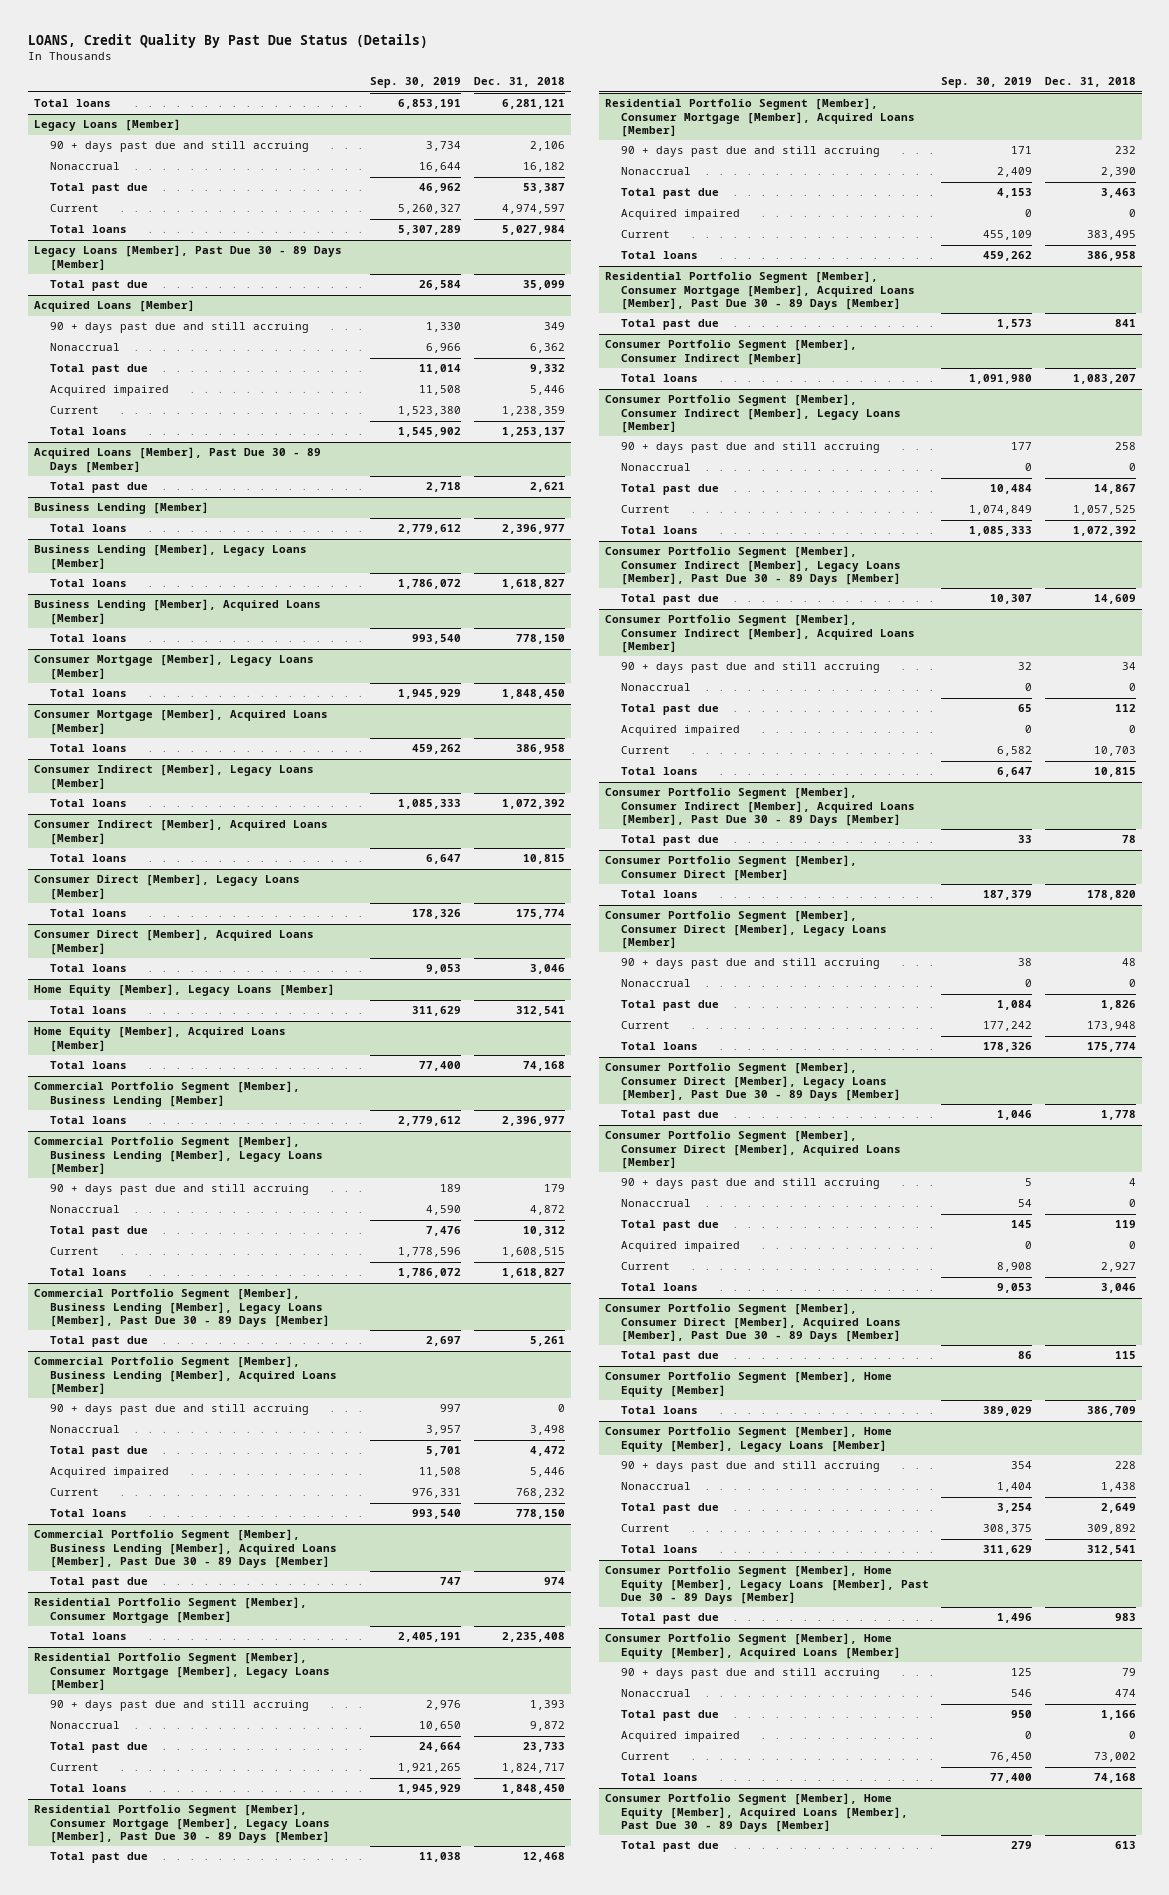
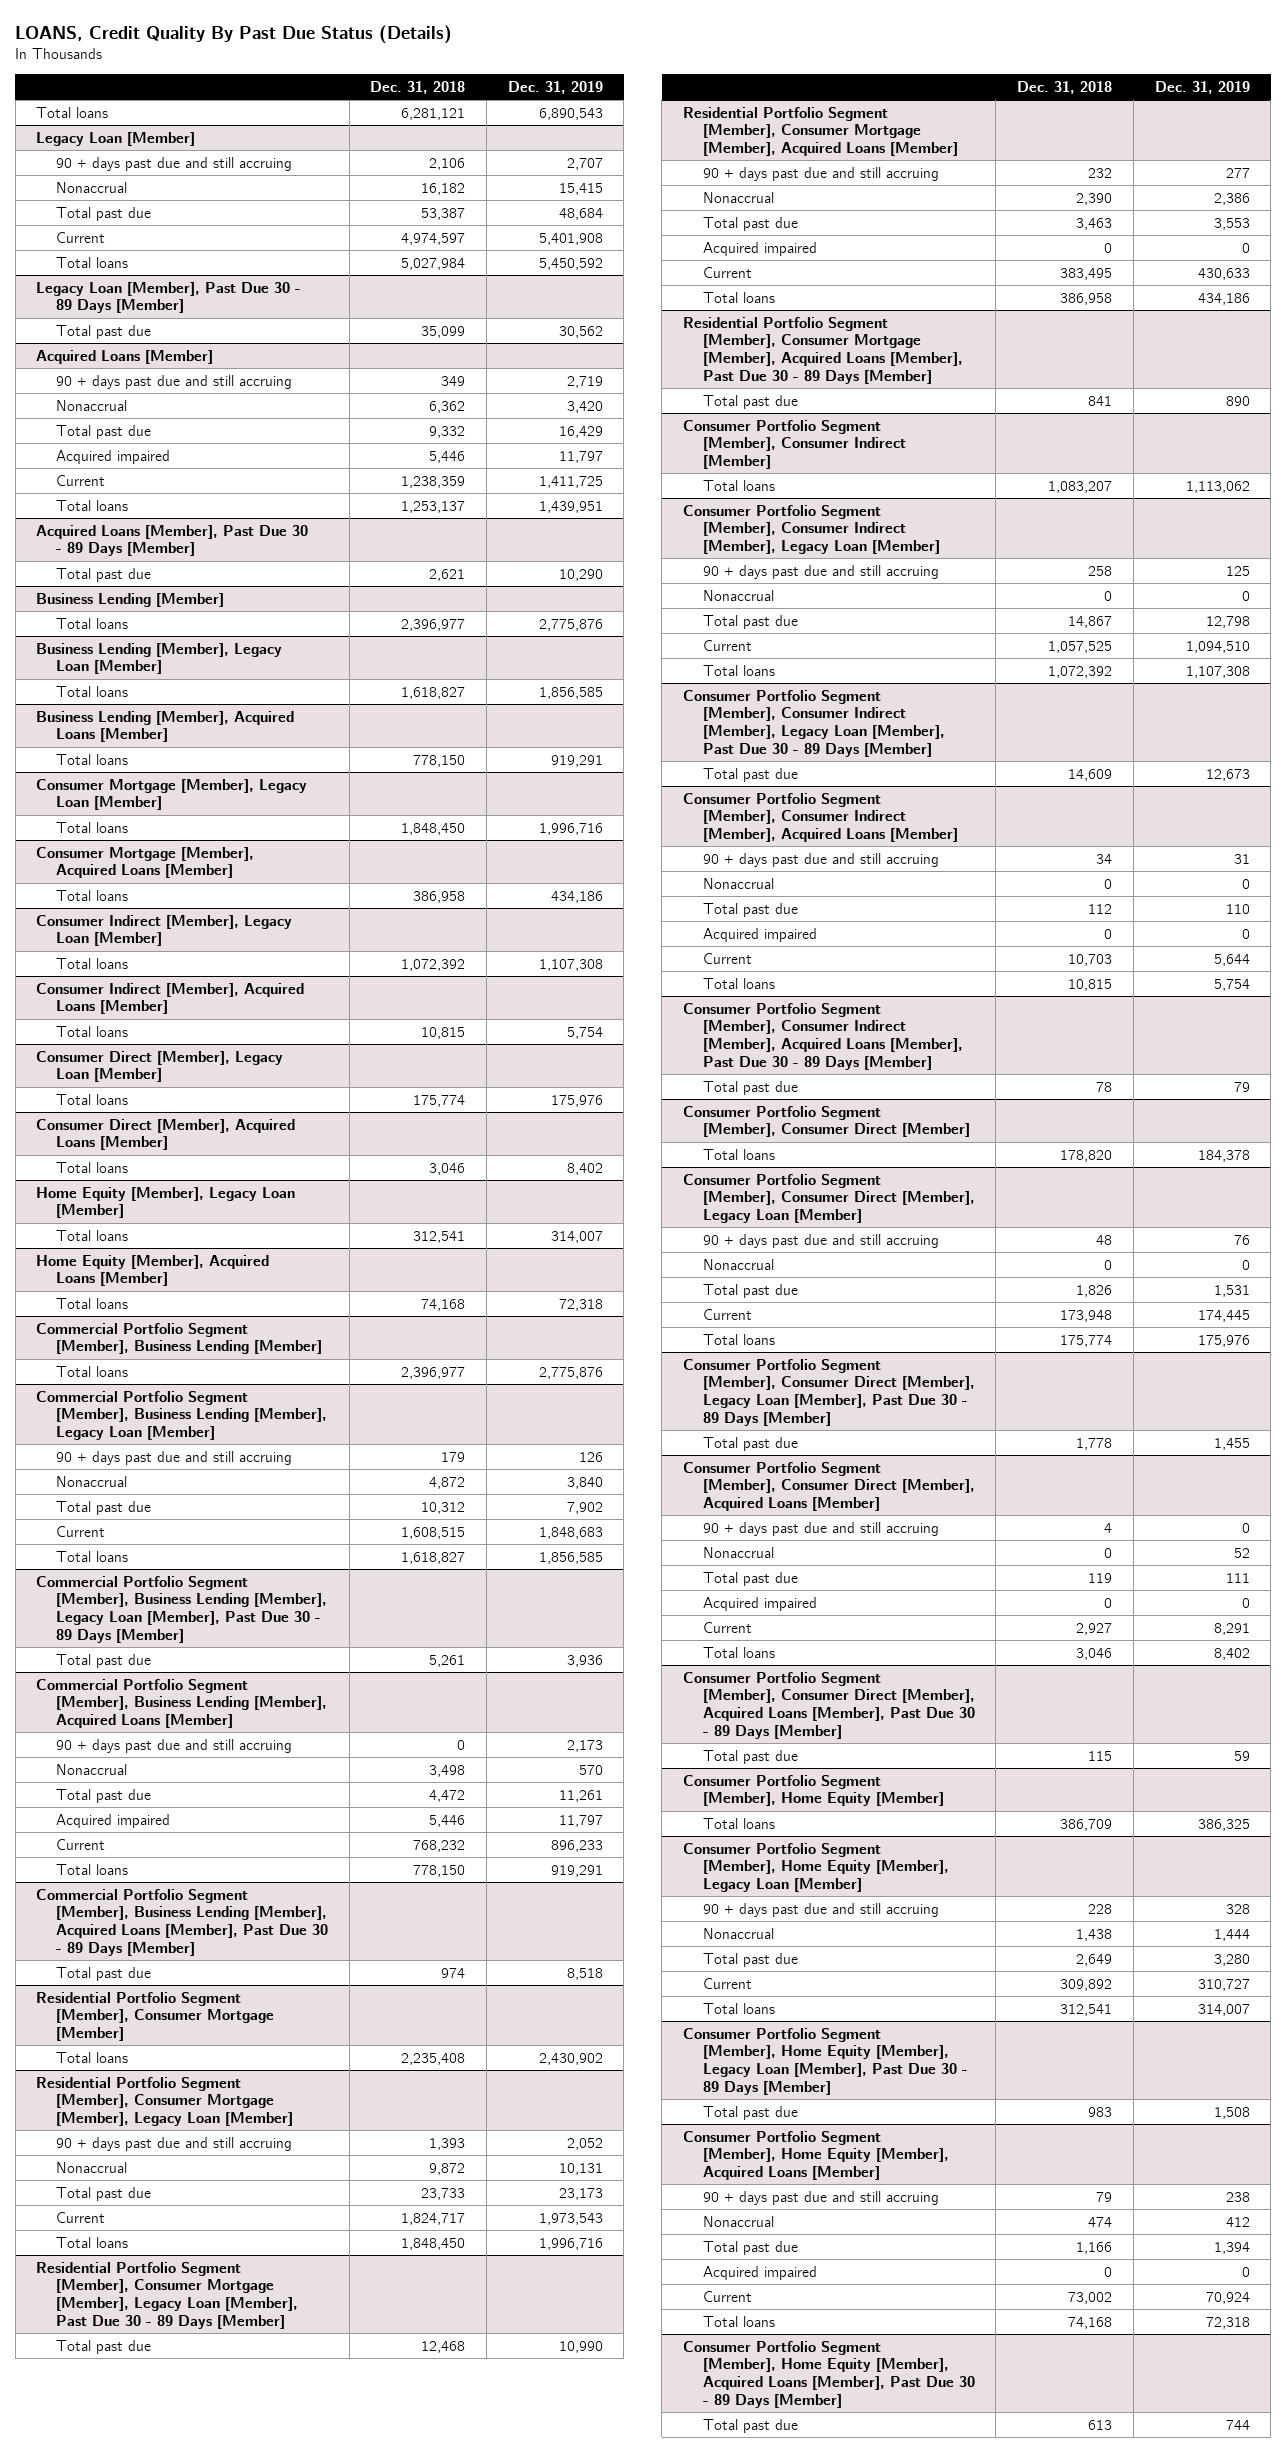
[370,77,462,89] Sep. 30, 2019 -> none
none -> [507,81,603,95] Dec. 31, 2019
[33,119,181,132] Legacy Loans [Member] -> [36,131,196,146] Legacy Loan [Member]
[33,245,342,271] Legacy Loans [Member], Past Due 30 - 89 Days [Member] -> [36,281,302,314] Legacy Loan [Member], Past Due 30 - 89 Days [Member]
[33,544,307,570] Business Lending [Member], Legacy Loans [Member] -> [36,642,283,675] Business Lending [Member], Legacy Loan [Member]
[33,654,314,680] Consumer Mortgage [Member], Legacy Loans [Member] -> [36,778,308,811] Consumer Mortgage [Member], Legacy Loan [Member]
[33,764,314,790] Consumer Indirect [Member], Legacy Loans [Member] -> [36,914,293,947] Consumer Indirect [Member], Legacy Loan [Member]
[33,874,300,900] Consumer Direct [Member], Legacy Loans [Member] -> [36,1050,284,1083] Consumer Direct [Member], Legacy Loan [Member]
[33,984,335,997] Home Equity [Member], Legacy Loans [Member] -> [36,1186,296,1219] Home Equity [Member], Legacy Loan [Member]
[33,1136,323,1175] Commercial Portfolio Segment [Member], Business Lending [Member], Legacy Loans [Member] -> [36,1390,327,1440] Commercial Portfolio Segment [Member], Business Lending [Member], Legacy Loan [Member]
[33,1288,330,1327] Commercial Portfolio Segment [Member], Business Lending [Member], Legacy Loans [Member], Past Due 30 - 89 Days [Member] -> [36,1575,327,1643] Commercial Portfolio Segment [Member], Business Lending [Member], Legacy Loan [Member], Past Due 30 - 89 Days [Member]
[33,1652,330,1691] Residential Portfolio Segment [Member], Consumer Mortgage [Member], Legacy Loans [Member] -> [36,2076,293,2126] Residential Portfolio Segment [Member], Consumer Mortgage [Member], Legacy Loan [Member]
[33,1804,330,1843] Residential Portfolio Segment [Member], Consumer Mortgage [Member], Legacy Loans [Member], Past Due 30 - 89 Days [Member] -> [36,2261,298,2329] Residential Portfolio Segment [Member], Consumer Mortgage [Member], Legacy Loan [Member], Past Due 30 - 89 Days [Member]
[604,394,901,433] Consumer Portfolio Segment [Member], Consumer Indirect [Member], Legacy Loans [Member] -> [683,504,940,554] Consumer Portfolio Segment [Member], Consumer Indirect [Member], Legacy Loan [Member]
[604,546,901,585] Consumer Portfolio Segment [Member], Consumer Indirect [Member], Legacy Loans [Member], Past Due 30 - 89 Days [Member] -> [683,689,945,757] Consumer Portfolio Segment [Member], Consumer Indirect [Member], Legacy Loan [Member], Past Due 30 - 89 Days [Member]
[604,910,887,949] Consumer Portfolio Segment [Member], Consumer Direct [Member], Legacy Loans [Member] -> [683,1173,975,1223] Consumer Portfolio Segment [Member], Consumer Direct [Member], Legacy Loan [Member]
[604,1062,901,1101] Consumer Portfolio Segment [Member], Consumer Direct [Member], Legacy Loans [Member], Past Due 30 - 89 Days [Member] -> [683,1358,975,1426] Consumer Portfolio Segment [Member], Consumer Direct [Member], Legacy Loan [Member], Past Due 30 - 89 Days [Member]
[604,1426,892,1452] Consumer Portfolio Segment [Member], Home Equity [Member], Legacy Loans [Member] -> [683,1842,949,1892] Consumer Portfolio Segment [Member], Home Equity [Member], Legacy Loan [Member]
[604,1565,929,1604] Consumer Portfolio Segment [Member], Home Equity [Member], Legacy Loans [Member], Past Due 30 - 89 Days [Member] -> [683,2027,968,2095] Consumer Portfolio Segment [Member], Home Equity [Member], Legacy Loan [Member], Past Due 30 - 89 Days [Member]

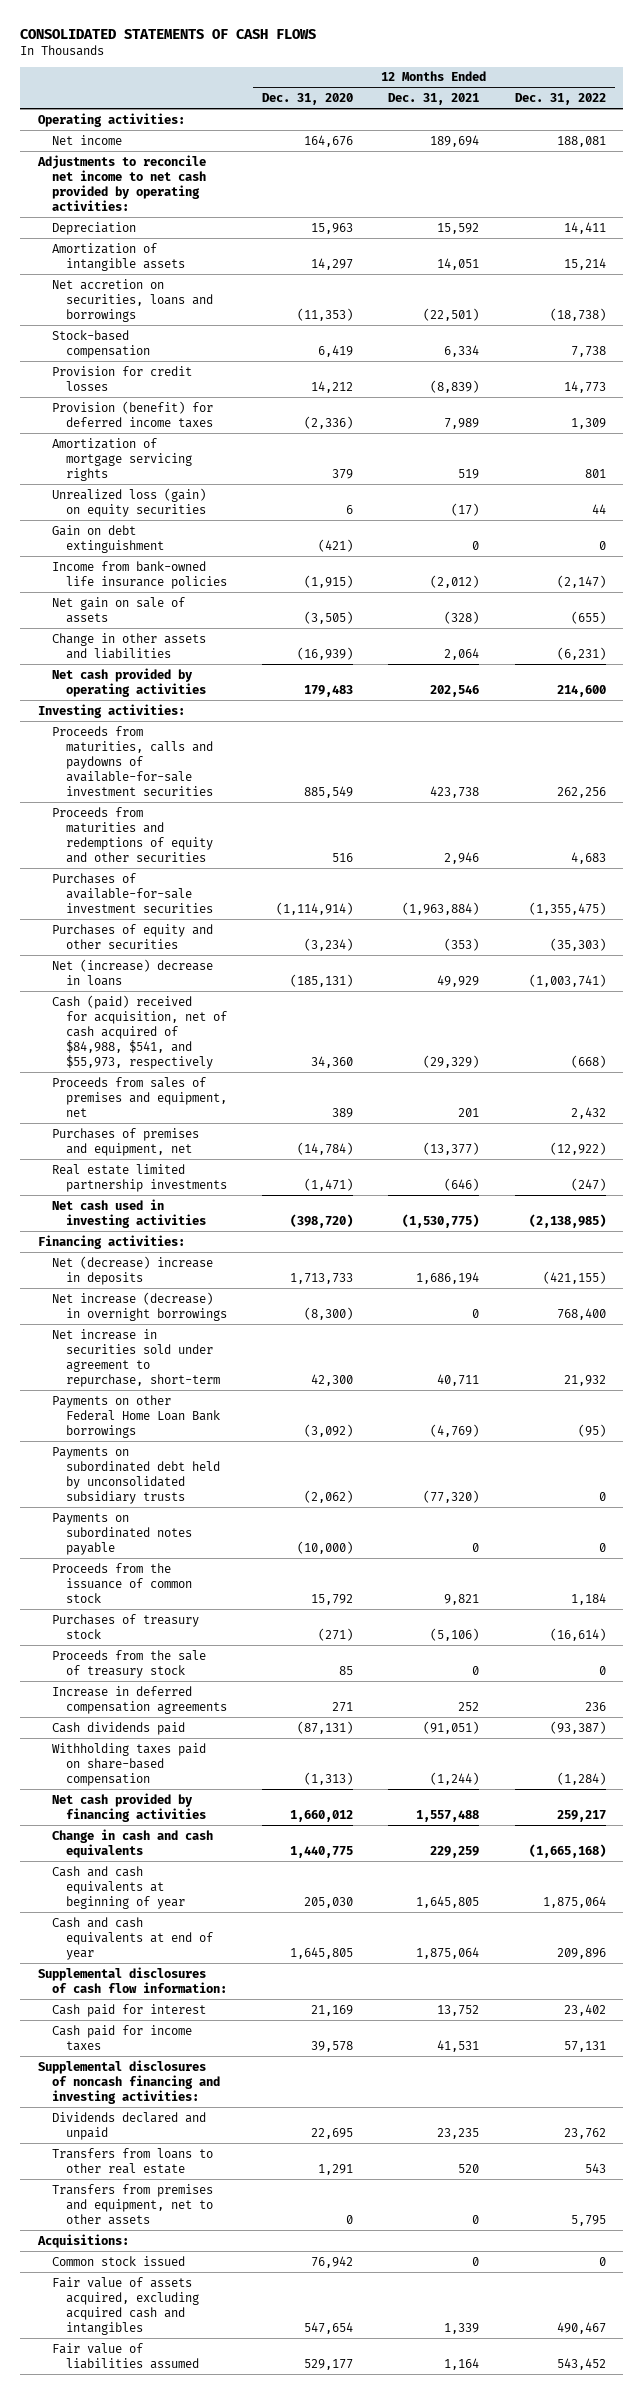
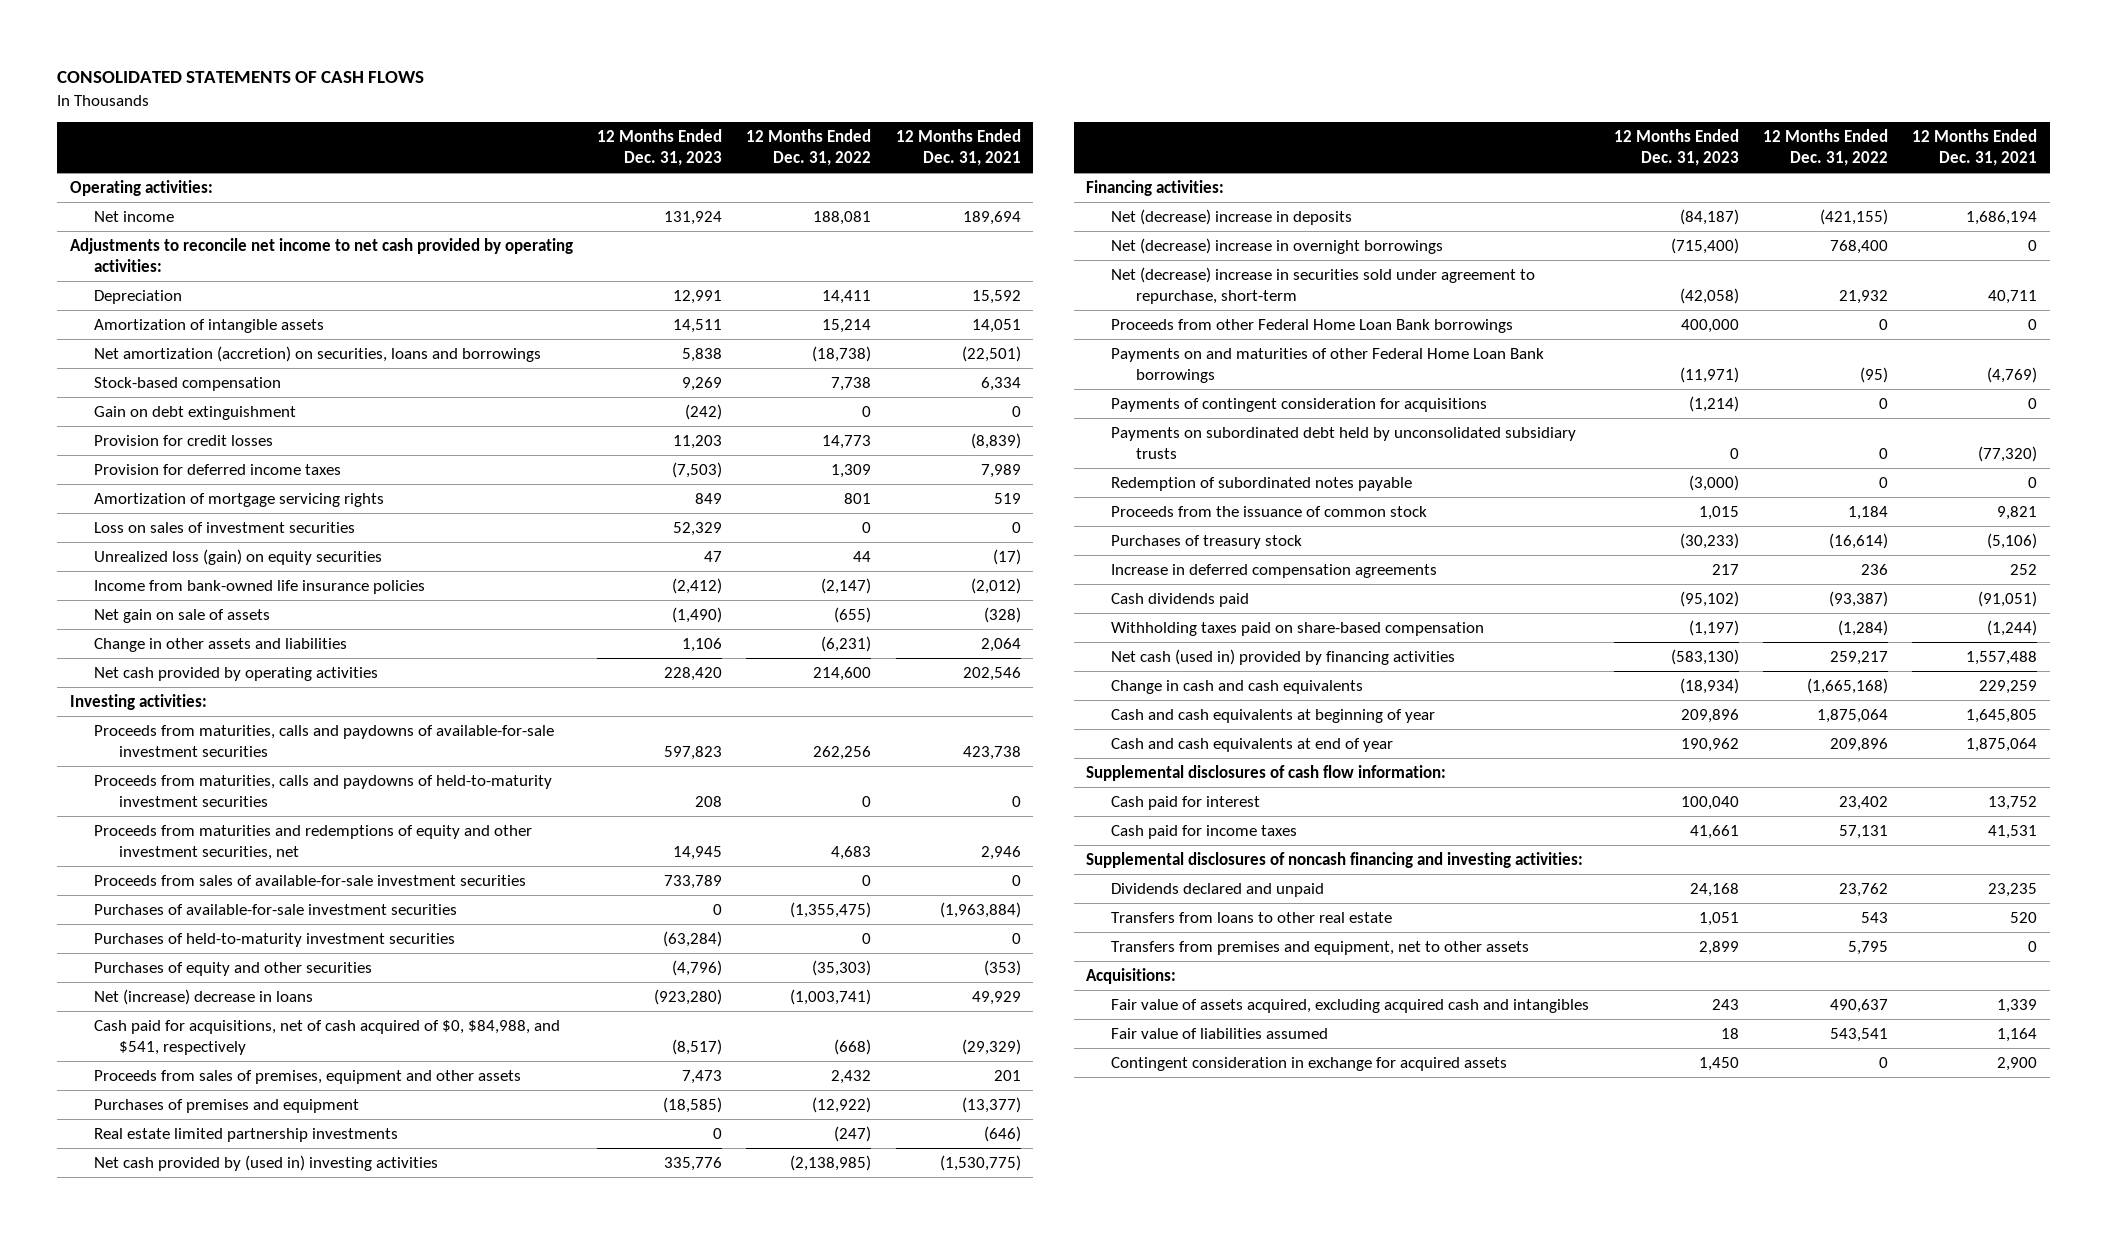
[262,93,354,106] Dec. 31, 2020 -> none
none -> [596,129,722,167] 12 Months Ended Dec. 31, 2023
[51,278,213,322] Net accretion on securities, loans and borrowings -> [94,345,542,362] Net amortization (accretion) on securities, loans and borrowings
[51,524,164,553] Gain on debt extinguishment -> [94,405,297,420] Gain on debt extinguishment
[51,400,213,428] Provision (benefit) for deferred income taxes -> [94,463,342,475] Provision for deferred income taxes
none -> [94,521,356,533] Loss on sales of investment securities
none -> [94,774,553,807] Proceeds from maturities, calls and paydowns of held-to-maturity investment securities
[51,806,213,864] Proceeds from maturities and redemptions of equity and other securities -> [94,824,533,860] Proceeds from maturities and redemptions of equity and other investment securities, net
none -> [94,874,527,886] Proceeds from sales of available-for-sale investment securities
none -> [94,932,456,947] Purchases of held-to-maturity investment securities
[51,994,227,1070] Cash (paid) received for acquisition, net of cash acquired of $84,988, $541, and $55,973, respectively -> [94,1019,561,1055] Cash paid for acquisitions, net of cash acquired of $0, $84,988, and $541, respectively
[51,1076,227,1117] Proceeds from sales of premises and equipment, net -> [94,1069,522,1084] Proceeds from sales of premises, equipment and other assets
[51,1127,199,1156] Purchases of premises and equipment, net -> [94,1098,360,1113] Purchases of premises and equipment
[51,1198,206,1228] Net cash used in investing activities -> [94,1154,439,1171] Net cash provided by (used in) investing activities
[51,1291,227,1321] Net increase (decrease) in overnight borrowings -> [1111,237,1444,254] Net (decrease) increase in overnight borrowings
[51,1328,220,1388] Net increase in securities sold under agreement to repurchase, short-term -> [1111,266,1536,304] Net (decrease) increase in securities sold under agreement to repurchase, short-term
[51,1394,220,1438] Payments on other Federal Home Loan Bank borrowings -> [1111,318,1514,333] Proceeds from other Federal Home Loan Bank borrowings
[430,1423,480,1437] (4,769) -> [2028,318,2038,330] 0
[577,1423,606,1437] (95) -> [1879,318,1889,330] 0
none -> [1111,347,1545,383] Payments on and maturities of other Federal Home Loan Bank borrowings
none -> [1111,397,1488,412] Payments of contingent consideration for acquisitions
[51,1512,192,1555] Payments on subordinated notes payable -> [1111,476,1413,491] Redemption of subordinated notes payable
[51,1649,206,1678] Proceeds from the sale of treasury stock -> none
[51,1792,206,1822] Net cash provided by financing activities -> [1111,648,1456,665] Net cash (used in) provided by financing activities
[51,2255,185,2266] Common stock issued -> none
[556,2322,606,2335] 490,467 -> [1830,998,1889,1013] 490,637
[556,2357,606,2370] 543,452 -> [1830,1027,1889,1042] 543,541
none -> [1111,1056,1508,1071] Contingent consideration in exchange for acquired assets

